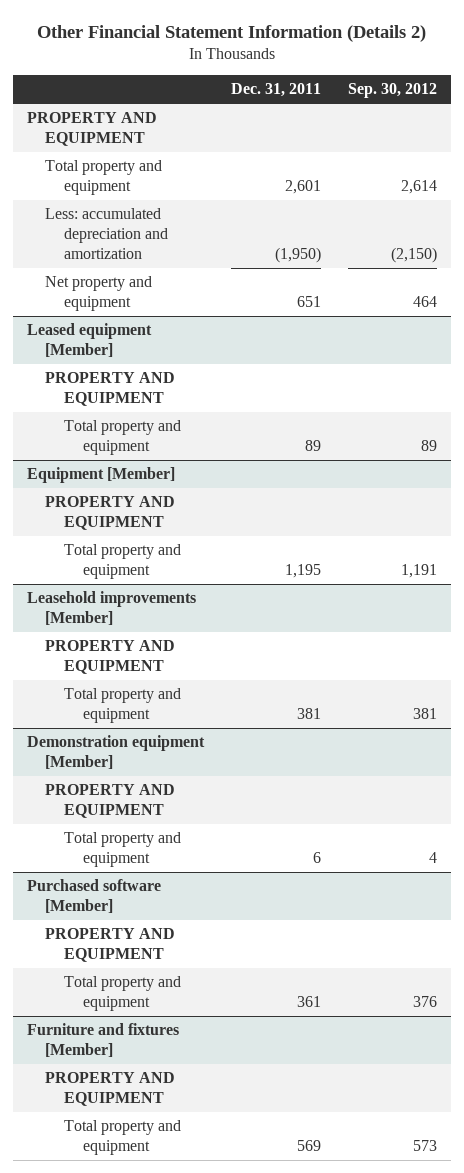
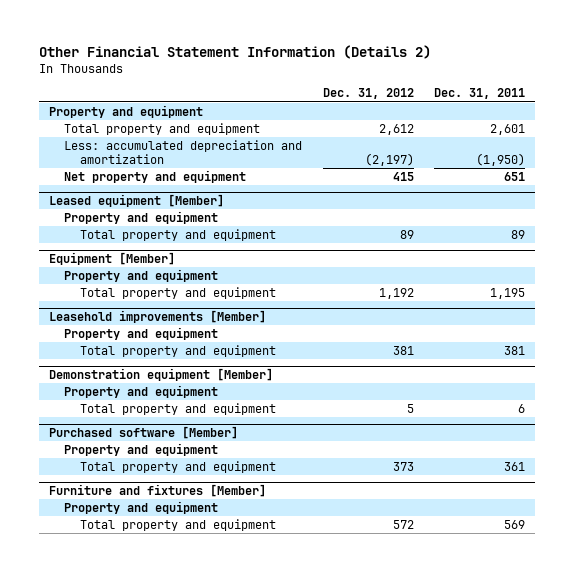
[348,83,438,99] Sep. 30, 2012 -> none
none -> [322,88,414,100] Dec. 31, 2012
[26,112,157,147] PROPERTY AND EQUIPMENT -> [48,104,203,118] Property and equipment
[45,372,176,407] PROPERTY AND EQUIPMENT -> [64,210,219,224] Property and equipment
[45,496,176,531] PROPERTY AND EQUIPMENT -> [64,268,219,282] Property and equipment
[45,640,176,675] PROPERTY AND EQUIPMENT -> [64,326,219,340] Property and equipment
[45,784,176,819] PROPERTY AND EQUIPMENT -> [64,384,219,398] Property and equipment
[45,928,176,963] PROPERTY AND EQUIPMENT -> [64,442,219,456] Property and equipment
[45,1072,176,1107] PROPERTY AND EQUIPMENT -> [64,500,219,514] Property and equipment

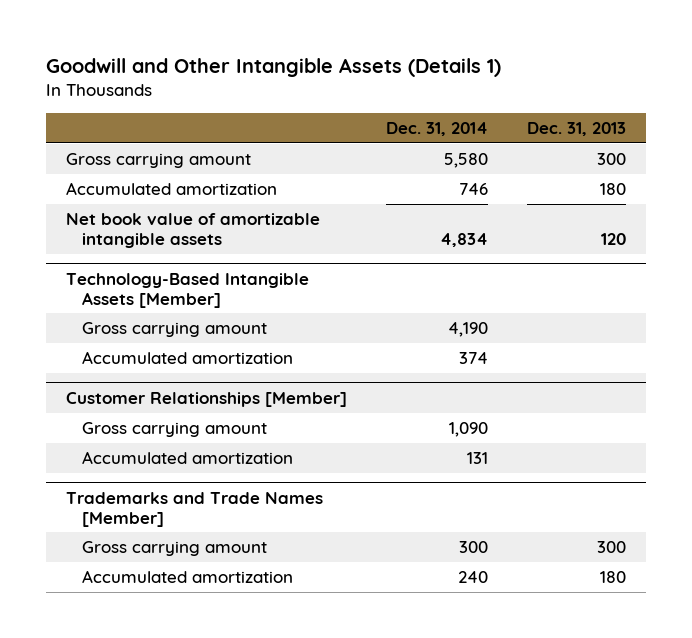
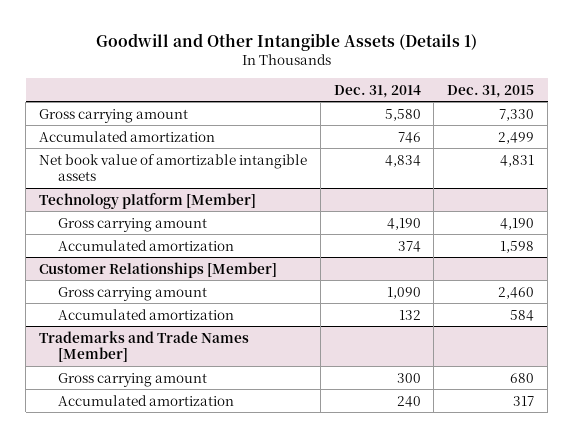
[527,122,627,137] Dec. 31, 2013 -> none
none -> [447,84,535,98] Dec. 31, 2015
[65,272,309,308] Technology-Based Intangible Assets [Member] -> [39,192,257,209] Technology platform [Member]
[467,451,489,464] 131 -> [398,309,421,320] 132

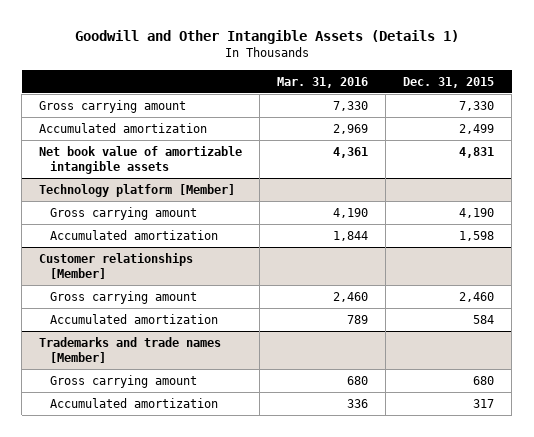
[333,84,421,98] Dec. 31, 2014 -> none
none -> [277,76,369,88] Mar. 31, 2016
[39,261,278,278] Customer Relationships [Member] -> [39,252,194,280] Customer relationships [Member]
[39,330,250,362] Trademarks and Trade Names [Member] -> [39,336,222,364] Trademarks and trade names [Member]

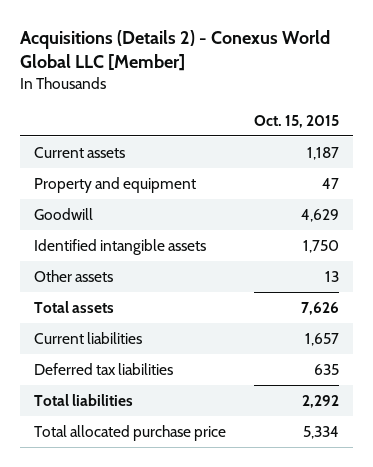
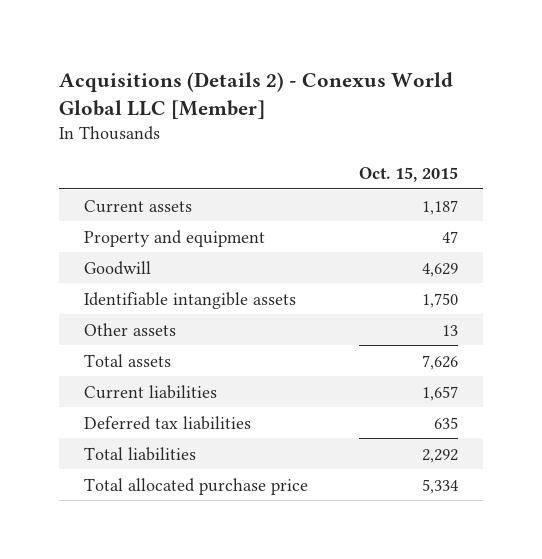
[33,239,206,256] Identified intangible assets -> [83,291,296,309] Identifiable intangible assets

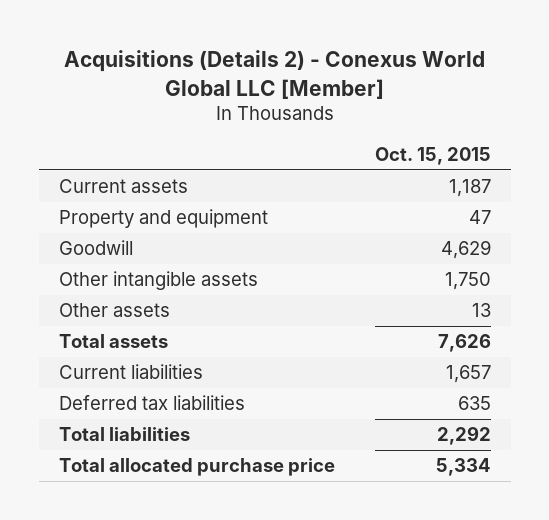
[83,291,296,309] Identifiable intangible assets -> [58,271,258,291] Other intangible assets

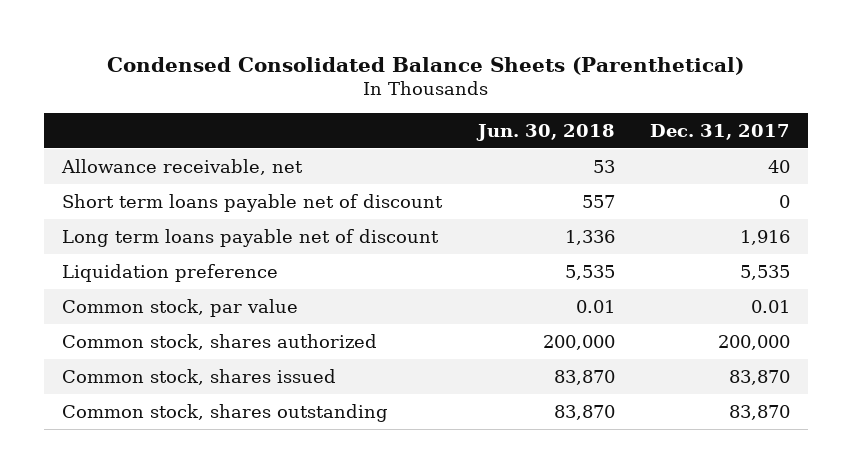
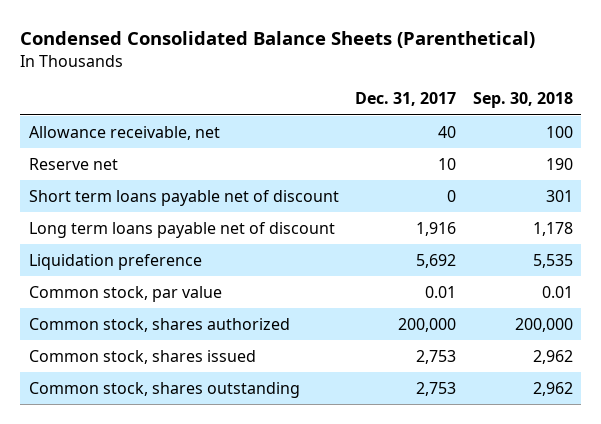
[475,123,615,141] Jun. 30, 2018 -> none
none -> [472,92,573,109] Sep. 30, 2018
none -> [28,157,118,170] Reserve net
[739,264,790,280] 5,535 -> [416,253,457,268] 5,692
[728,369,790,385] 83,870 -> [416,349,457,364] 2,753
[728,404,790,420] 83,870 -> [416,381,457,396] 2,753

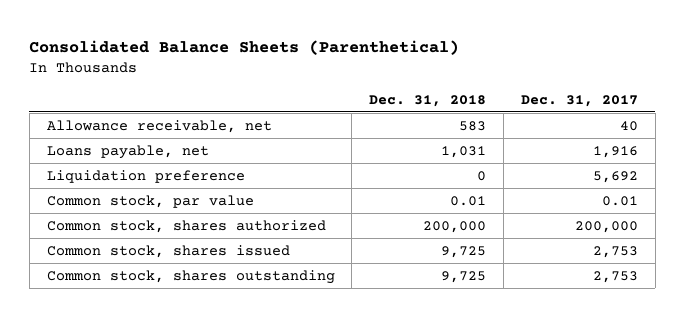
[20,31,536,49] Condensed Consolidated Balance Sheets (Parenthetical) -> [29,40,460,56] Consolidated Balance Sheets (Parenthetical)
[472,92,573,109] Sep. 30, 2018 -> none
none -> [369,94,487,107] Dec. 31, 2018
[28,157,118,170] Reserve net -> none
[28,189,339,206] Short term loans payable net of discount -> none
[28,221,335,238] Long term loans payable net of discount -> [46,144,209,159] Loans payable, net

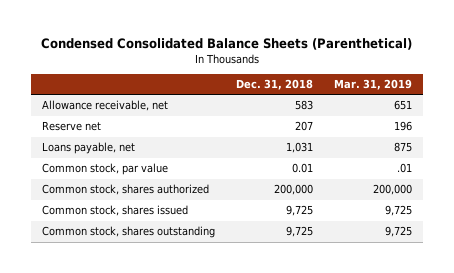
[29,40,460,56] Consolidated Balance Sheets (Parenthetical) -> [41,38,413,51] Condensed Consolidated Balance Sheets (Parenthetical)
[520,94,638,107] Dec. 31, 2017 -> none
none -> [334,79,413,91] Mar. 31, 2019
none -> [41,121,101,132] Reserve net
[46,169,245,183] Liquidation preference -> none

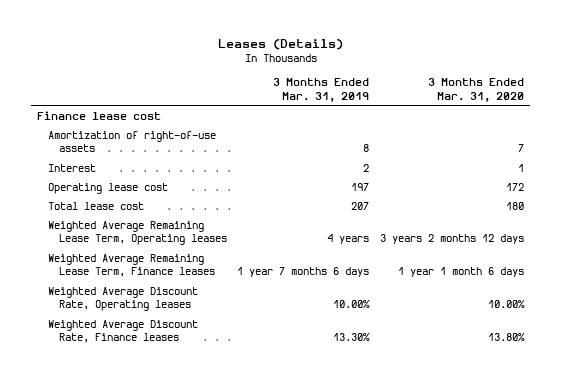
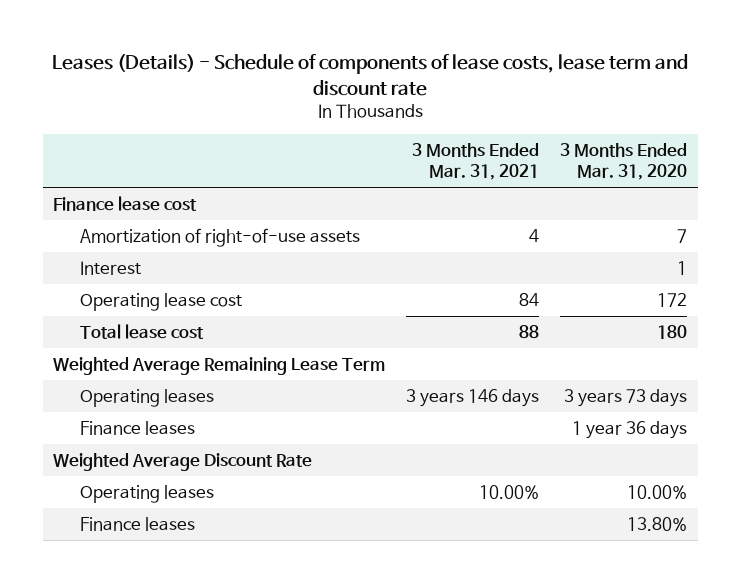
[217,38,343,50] Leases (Details) -> [52,53,689,96] Leases (Details) - Schedule of components of lease costs, lease term and discount rate
[273,78,370,102] 3 Months Ended Mar. 31, 2019 -> none
none -> [412,142,540,181] 3 Months Ended Mar. 31, 2021
none -> [53,357,386,376] Weighted Average Remaining Lease Term
[47,220,227,246] Weighted Average Remaining Lease Term, Operating leases -> [79,389,214,408] Operating leases
[380,234,525,245] 3 years 2 months 12 days -> [564,389,688,408] 3 years 73 days
[47,253,215,278] Weighted Average Remaining Lease Term, Finance leases -> [79,421,195,436] Finance leases
[398,267,525,278] 1 year 1 month 6 days -> [572,421,688,440] 1 year 36 days
none -> [53,453,313,472] Weighted Average Discount Rate
[47,286,198,312] Weighted Average Discount Rate, Operating leases -> [79,485,214,504] Operating leases
[47,319,198,344] Weighted Average Discount Rate, Finance leases -> [79,517,195,532] Finance leases

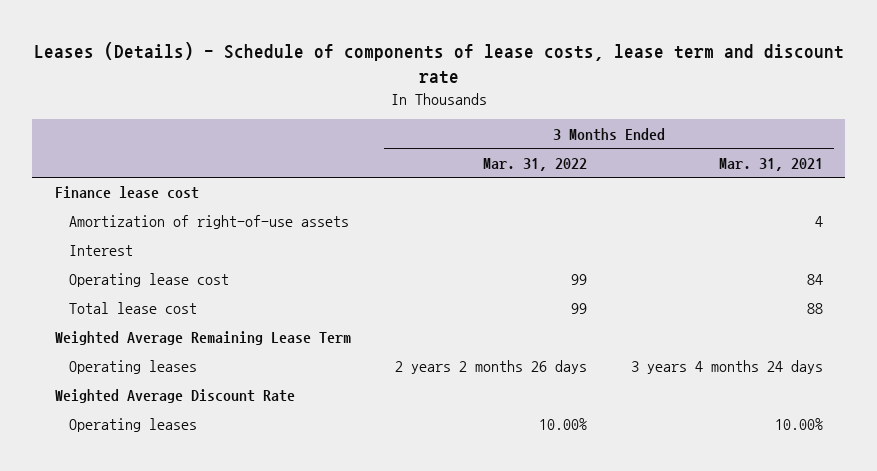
[560,142,688,181] 3 Months Ended Mar. 31, 2020 -> none
none -> [482,157,587,171] Mar. 31, 2022
[79,421,195,436] Finance leases -> none
[406,389,540,408] 3 years 146 days -> [630,360,823,375] 3 years 4 months 24 days
[79,517,195,532] Finance leases -> none

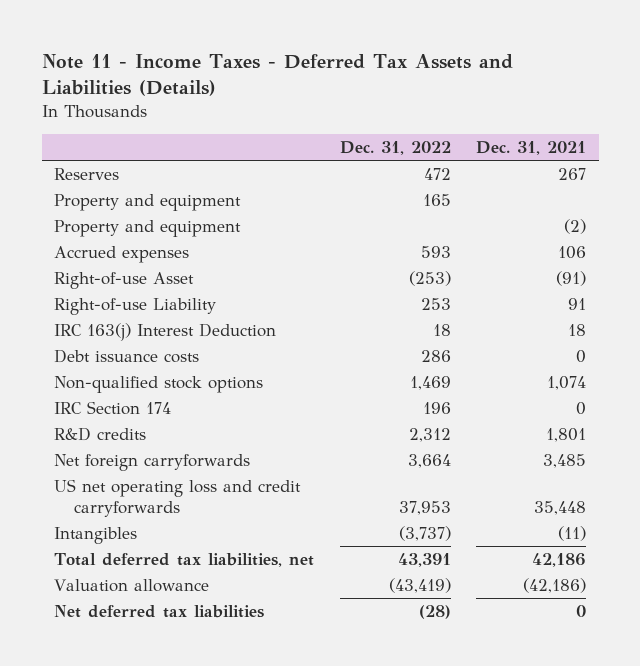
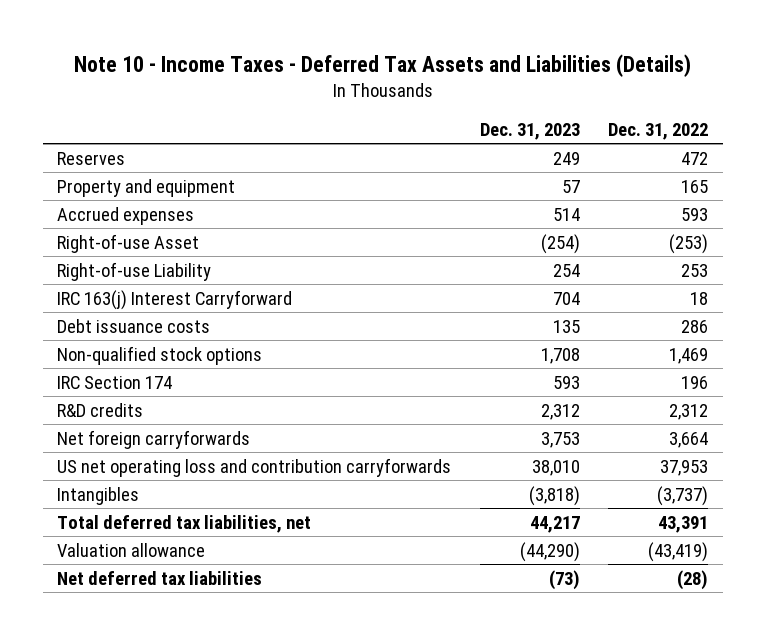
[41,53,513,97] Note 11 - Income Taxes - Deferred Tax Assets and Liabilities (Details) -> [73,53,691,77] Note 10 - Income Taxes - Deferred Tax Assets and Liabilities (Details)
[476,141,587,156] Dec. 31, 2021 -> none
none -> [479,123,580,141] Dec. 31, 2023
[54,219,242,237] Property and equipment -> none
[54,322,277,341] IRC 163(j) Interest Deduction -> [57,289,293,310] IRC 163(j) Interest Carryforward
[54,478,302,517] US net operating loss and credit carryforwards -> [57,457,452,477] US net operating loss and contribution carryforwards

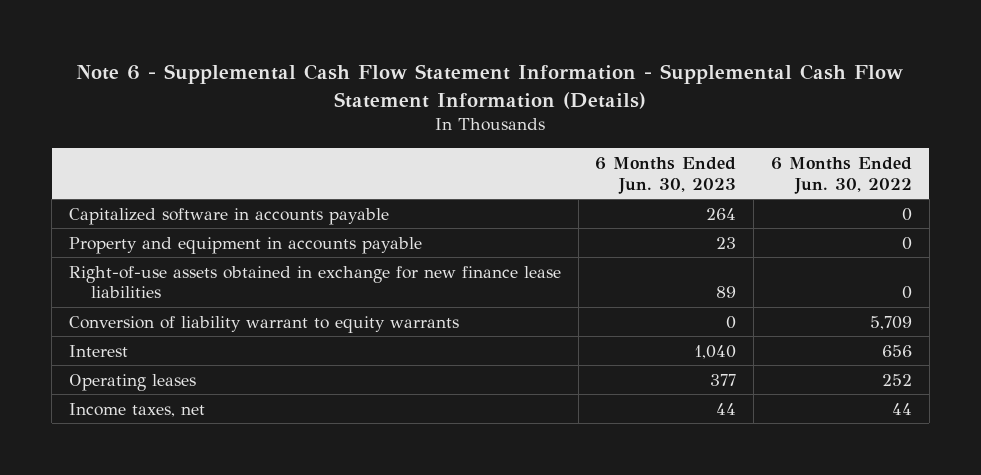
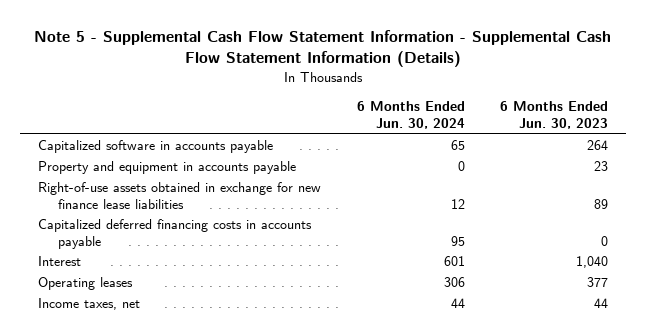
[76,64,904,109] Note 6 - Supplemental Cash Flow Statement Information - Supplemental Cash Flow Statement Information (Details) -> [34,29,612,68] Note 5 - Supplemental Cash Flow Statement Information - Supplemental Cash Flow Statement Information (Details)
[770,156,912,194] 6 Months Ended Jun. 30, 2022 -> none
none -> [356,101,465,129] 6 Months Ended Jun. 30, 2024
[68,315,459,333] Conversion of liability warrant to equity warrants -> none
none -> [37,219,312,249] Capitalized deferred financing costs in accounts payable

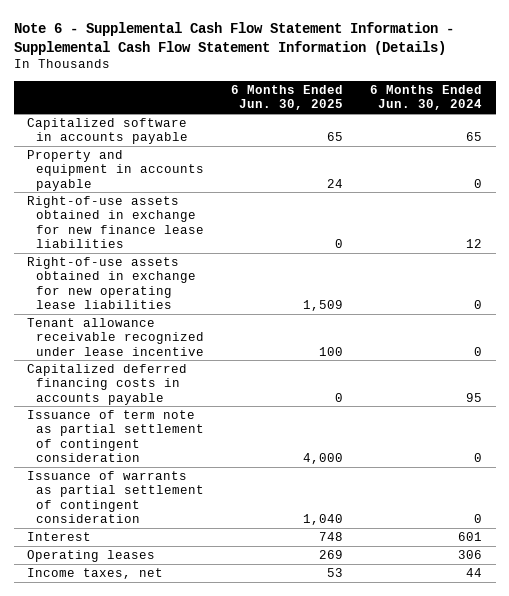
[34,29,612,68] Note 5 - Supplemental Cash Flow Statement Information - Supplemental Cash Flow Statement Information (Details) -> [13,21,454,55] Note 6 - Supplemental Cash Flow Statement Information - Supplemental Cash Flow Statement Information (Details)
[500,101,609,129] 6 Months Ended Jun. 30, 2023 -> none
none -> [231,84,344,111] 6 Months Ended Jun. 30, 2025
none -> [27,257,197,309] Right-of-use assets obtained in exchange for new operating lease liabilities
none -> [27,318,205,356] Tenant allowance receivable recognized under lease incentive
none -> [27,410,205,462] Issuance of term note as partial settlement of contingent consideration
none -> [27,471,205,523] Issuance of warrants as partial settlement of contingent consideration

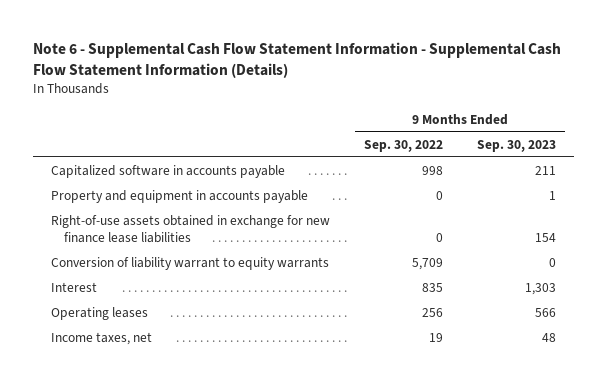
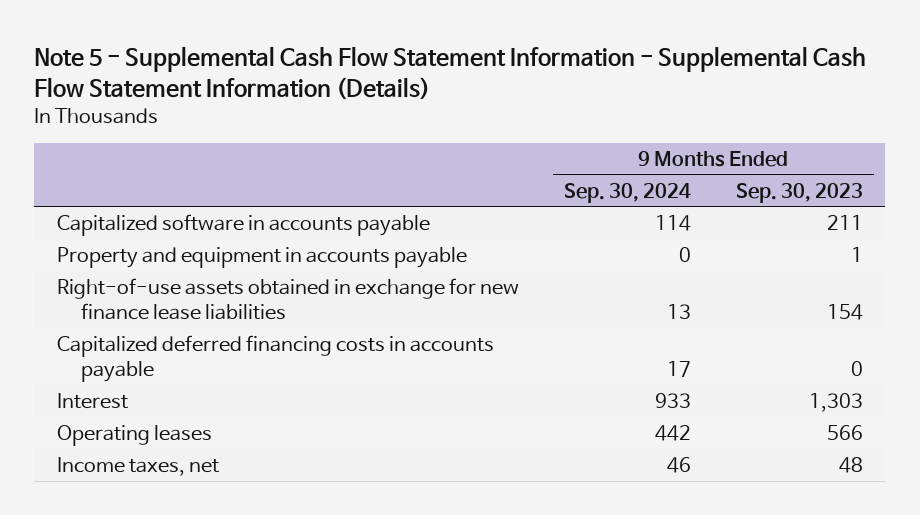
[33,42,562,79] Note 6 - Supplemental Cash Flow Statement Information - Supplemental Cash Flow Statement Information (Details) -> [34,46,867,101] Note 5 - Supplemental Cash Flow Statement Information - Supplemental Cash Flow Statement Information (Details)
[364,139,444,152] Sep. 30, 2022 -> none
none -> [563,182,691,203] Sep. 30, 2024
[50,256,329,270] Conversion of liability warrant to equity warrants -> none
none -> [56,335,494,383] Capitalized deferred financing costs in accounts payable

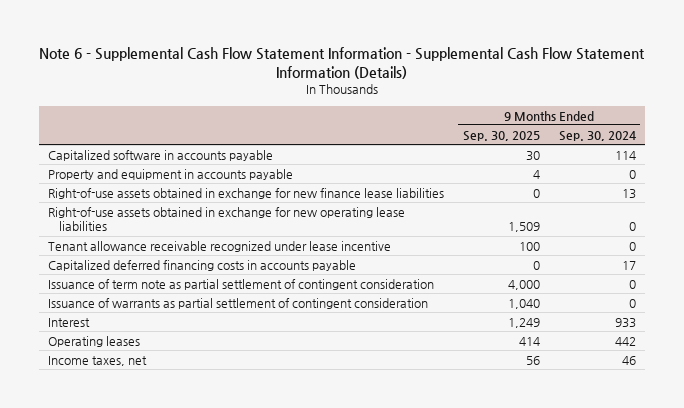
[34,46,867,101] Note 5 - Supplemental Cash Flow Statement Information - Supplemental Cash Flow Statement Information (Details) -> [38,46,645,79] Note 6 - Supplemental Cash Flow Statement Information - Supplemental Cash Flow Statement Information (Details)
[735,182,863,203] Sep. 30, 2023 -> none
none -> [462,130,540,141] Sep. 30, 2025
none -> [48,206,406,232] Right-of-use assets obtained in exchange for new operating lease liabilities
none -> [48,240,392,252] Tenant allowance receivable recognized under lease incentive
none -> [48,278,435,290] Issuance of term note as partial settlement of contingent consideration
none -> [48,297,429,309] Issuance of warrants as partial settlement of contingent consideration

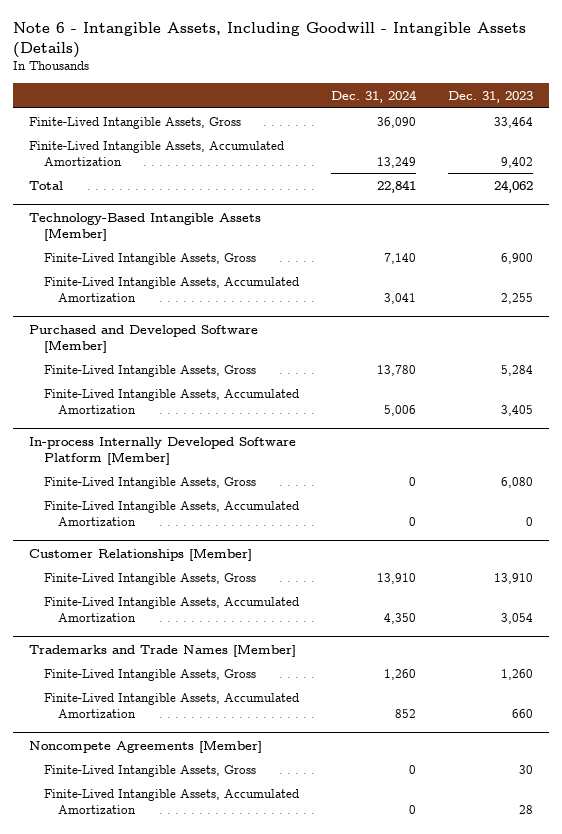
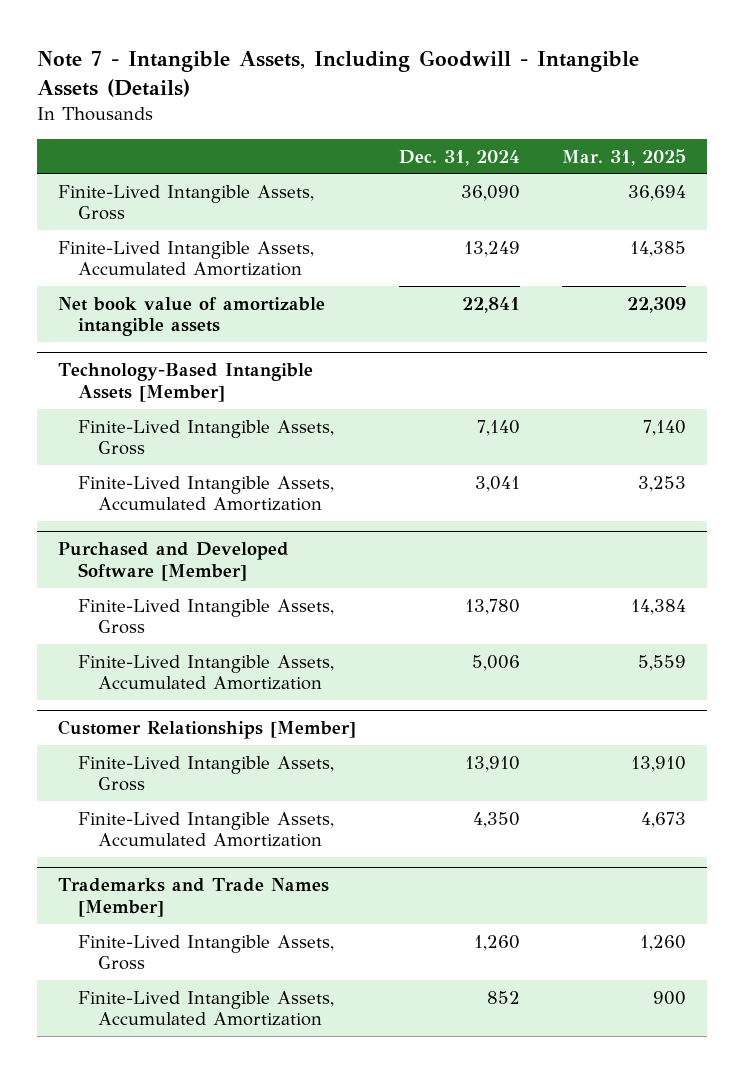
[13,22,527,59] Note 6 - Intangible Assets, Including Goodwill - Intangible Assets (Details) -> [36,49,639,98] Note 7 - Intangible Assets, Including Goodwill - Intangible Assets (Details)
[447,90,533,103] Dec. 31, 2023 -> none
none -> [562,148,687,166] Mar. 31, 2025
[29,180,64,190] Total -> [58,296,326,337] Net book value of amortizable intangible assets
[29,436,297,465] In-process Internally Developed Software Platform [Member] -> none
[43,476,256,489] Finite-Lived Intangible Assets, Gross -> none
[43,500,299,526] Finite-Lived Intangible Assets, Accumulated Amortization -> none
[29,739,263,753] Noncompete Agreements [Member] -> none
[43,764,256,777] Finite-Lived Intangible Assets, Gross -> none
[43,788,299,814] Finite-Lived Intangible Assets, Accumulated Amortization -> none

